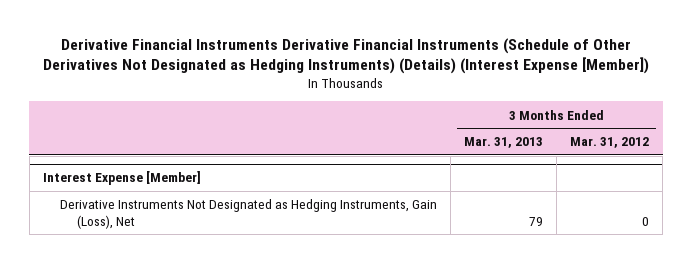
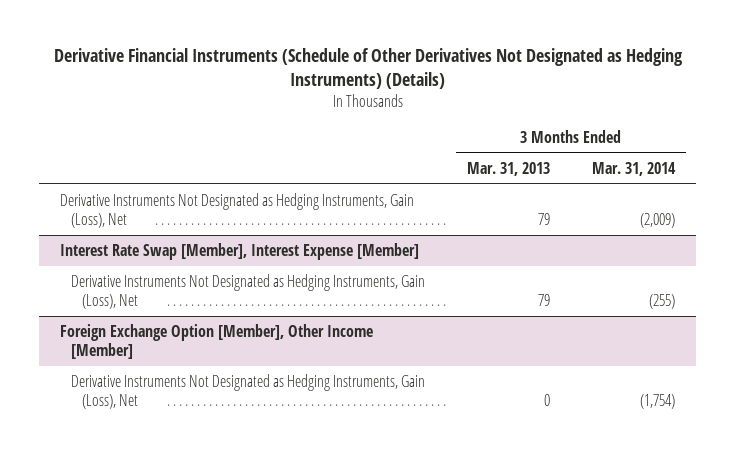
[42,37,649,75] Derivative Financial Instruments Derivative Financial Instruments (Schedule of Other Derivatives Not Designated as Hedging Instruments) (Details) (Interest Expense [Member]) -> [53,48,683,90] Derivative Financial Instruments (Schedule of Other Derivatives Not Designated as Hedging Instruments) (Details)
[570,137,650,149] Mar. 31, 2012 -> none
none -> [592,161,677,176] Mar. 31, 2014
[42,171,201,186] Interest Expense [Member] -> none
none -> [59,242,419,260] Interest Rate Swap [Member], Interest Expense [Member]
none -> [70,273,425,309] Derivative Instruments Not Designated as Hedging Instruments, Gain (Loss), Net
none -> [59,323,373,359] Foreign Exchange Option [Member], Other Income [Member]
none -> [70,373,425,409] Derivative Instruments Not Designated as Hedging Instruments, Gain (Loss), Net

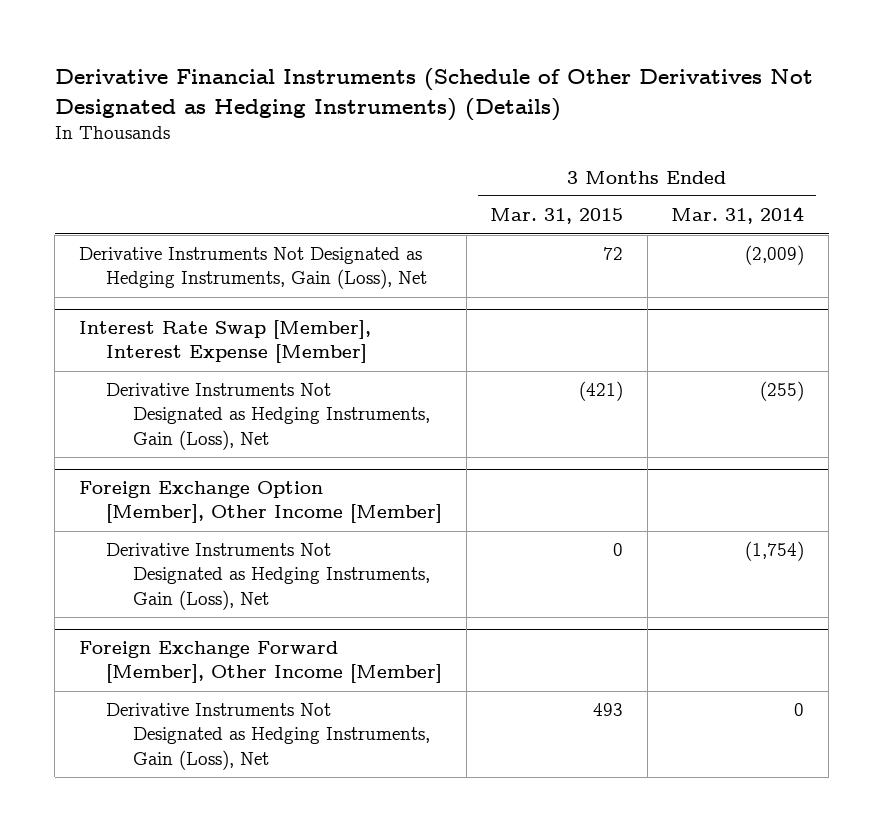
[467,161,551,176] Mar. 31, 2013 -> none
none -> [490,208,624,225] Mar. 31, 2015
none -> [78,641,443,684] Foreign Exchange Forward [Member], Other Income [Member]
none -> [106,703,431,770] Derivative Instruments Not Designated as Hedging Instruments, Gain (Loss), Net

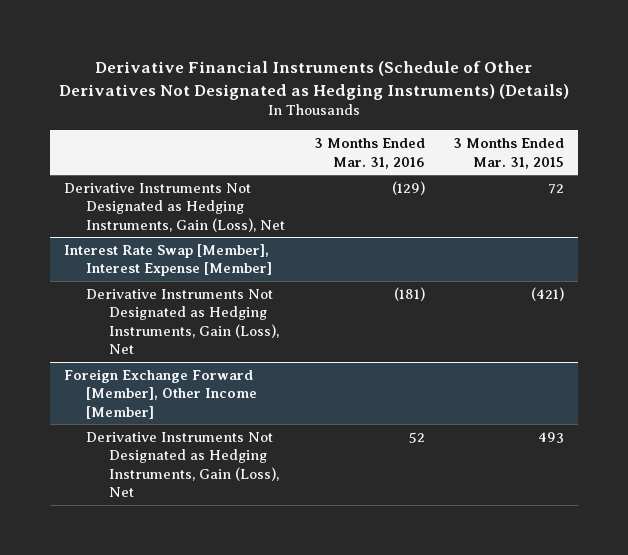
[671,206,805,225] Mar. 31, 2014 -> none
none -> [313,138,425,169] 3 Months Ended Mar. 31, 2016
[78,481,443,524] Foreign Exchange Option [Member], Other Income [Member] -> none
[106,543,431,610] Derivative Instruments Not Designated as Hedging Instruments, Gain (Loss), Net -> none

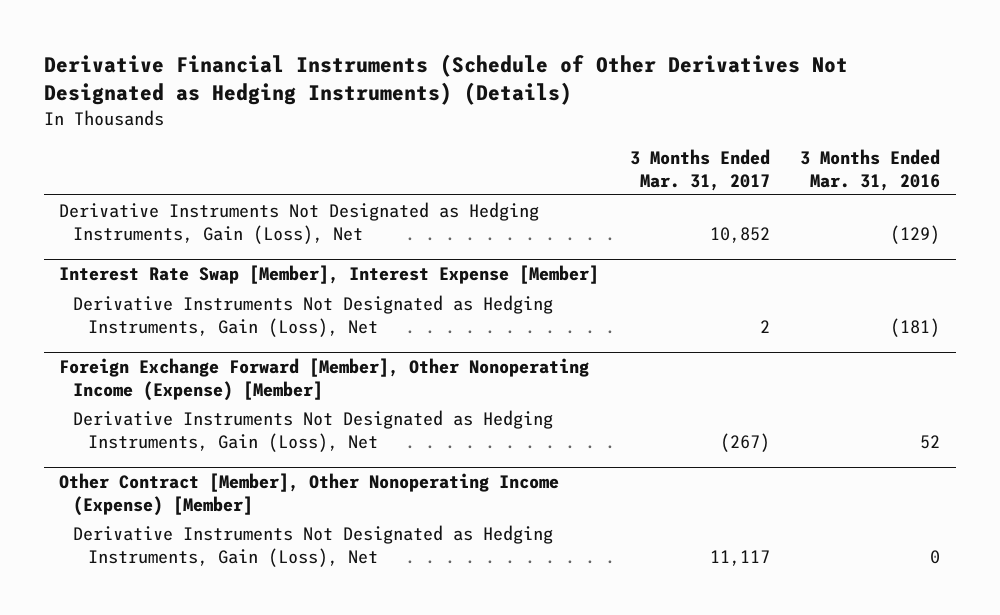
[452,138,564,169] 3 Months Ended Mar. 31, 2015 -> none
none -> [629,148,770,191] 3 Months Ended Mar. 31, 2017
[63,369,258,419] Foreign Exchange Forward [Member], Other Income [Member] -> [59,358,590,402] Foreign Exchange Forward [Member], Other Nonoperating Income (Expense) [Member]
none -> [59,473,560,517] Other Contract [Member], Other Nonoperating Income (Expense) [Member]
none -> [73,524,554,567] Derivative Instruments Not Designated as Hedging Instruments, Gain (Loss), Net

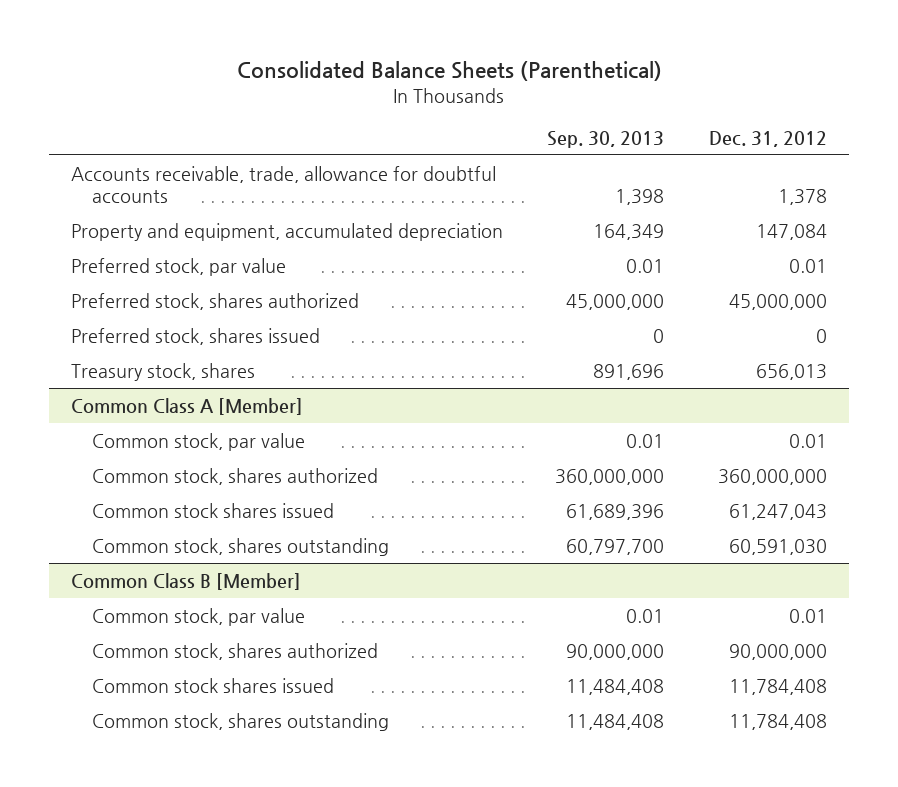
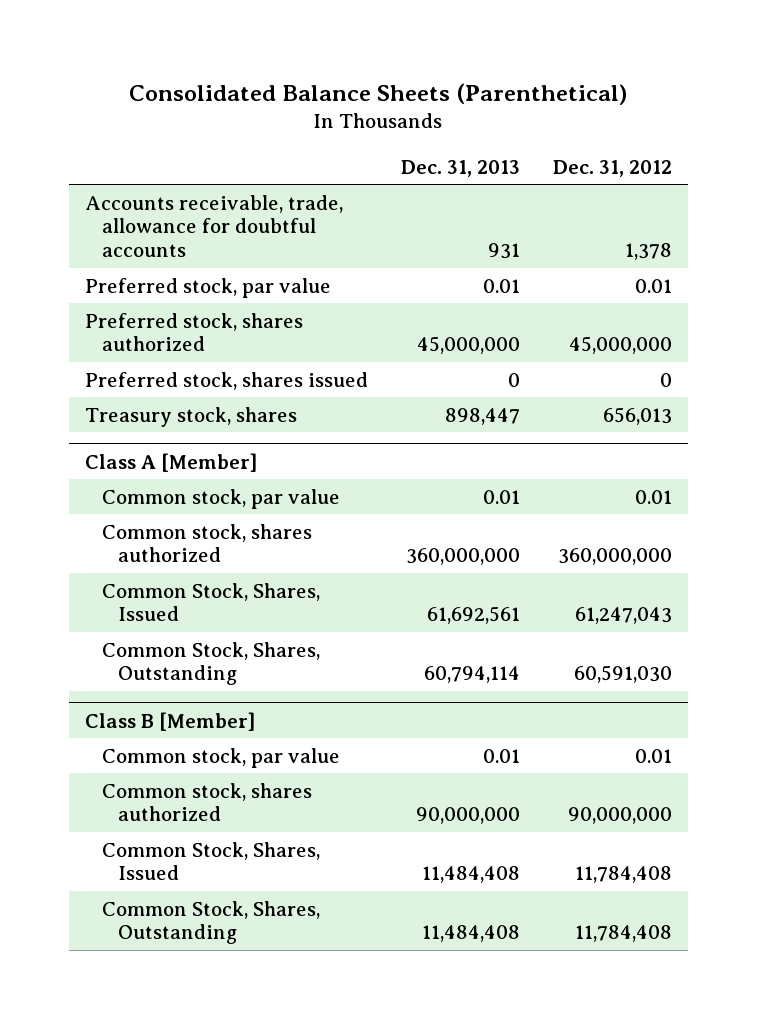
[547,130,665,148] Sep. 30, 2013 -> none
none -> [400,159,520,177] Dec. 31, 2013
[71,222,504,241] Property and equipment, accumulated depreciation -> none
[71,397,304,415] Common Class A [Member] -> [85,452,258,472] Class A [Member]
[92,502,335,518] Common stock shares issued -> [101,582,320,622] Common Stock, Shares, Issued
[92,537,390,556] Common stock, shares outstanding -> [101,641,320,686] Common Stock, Shares, Outstanding
[71,572,302,590] Common Class B [Member] -> [85,711,256,731] Class B [Member]
[92,677,335,693] Common stock shares issued -> [101,841,320,881] Common Stock, Shares, Issued
[92,712,390,731] Common stock, shares outstanding -> [101,900,320,945] Common Stock, Shares, Outstanding

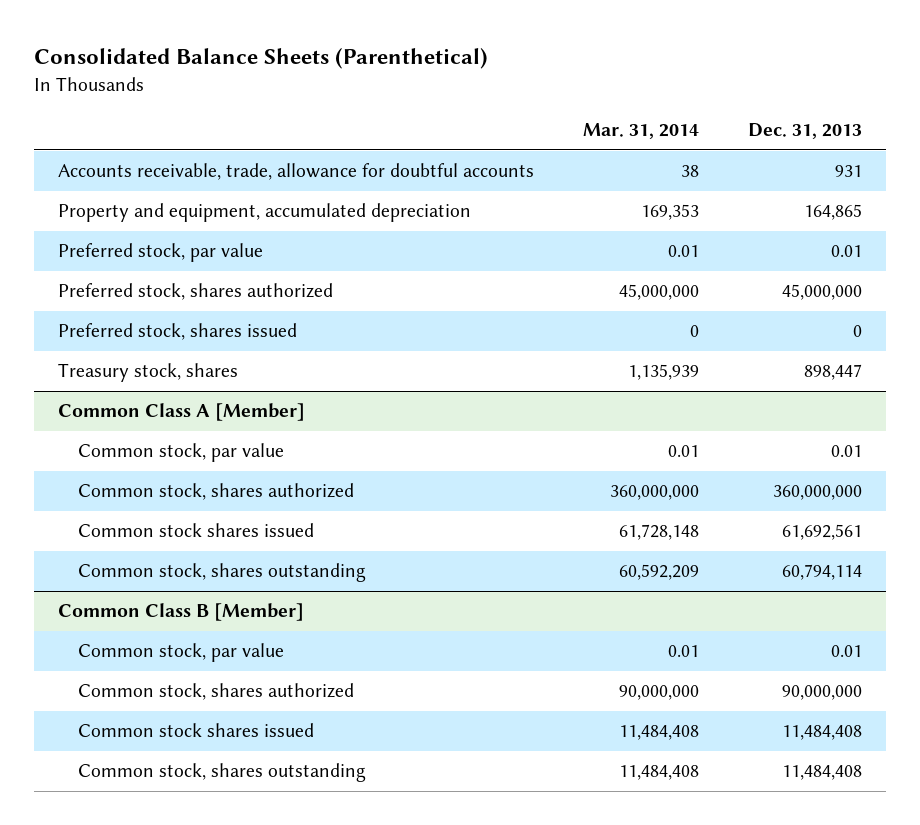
[552,159,672,177] Dec. 31, 2012 -> none
none -> [582,123,699,140] Mar. 31, 2014
none -> [58,203,472,223] Property and equipment, accumulated depreciation
[85,452,258,472] Class A [Member] -> [58,403,306,422] Common Class A [Member]
[101,582,320,622] Common Stock, Shares, Issued -> [78,523,315,538] Common stock shares issued
[101,641,320,686] Common Stock, Shares, Outstanding -> [78,563,367,583] Common stock, shares outstanding
[85,711,256,731] Class B [Member] -> [58,603,305,622] Common Class B [Member]
[101,841,320,881] Common Stock, Shares, Issued -> [78,723,315,738] Common stock shares issued
[101,900,320,945] Common Stock, Shares, Outstanding -> [78,763,367,783] Common stock, shares outstanding

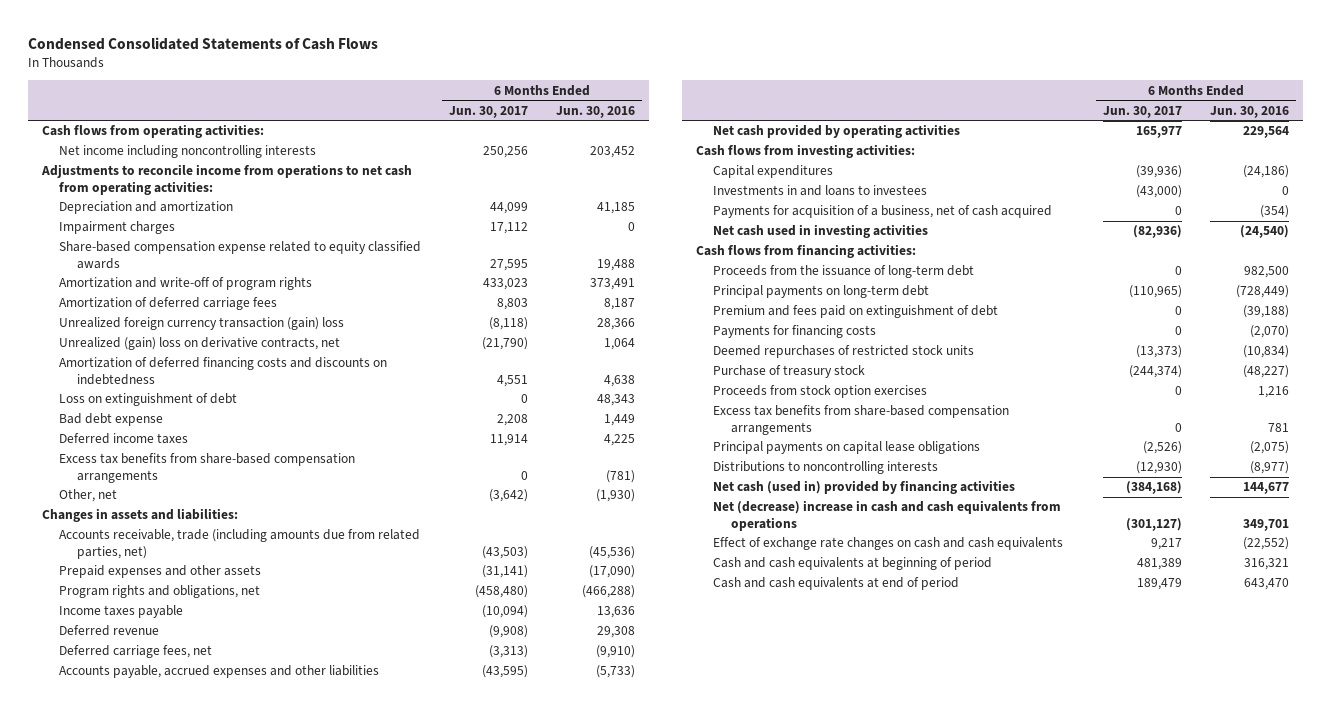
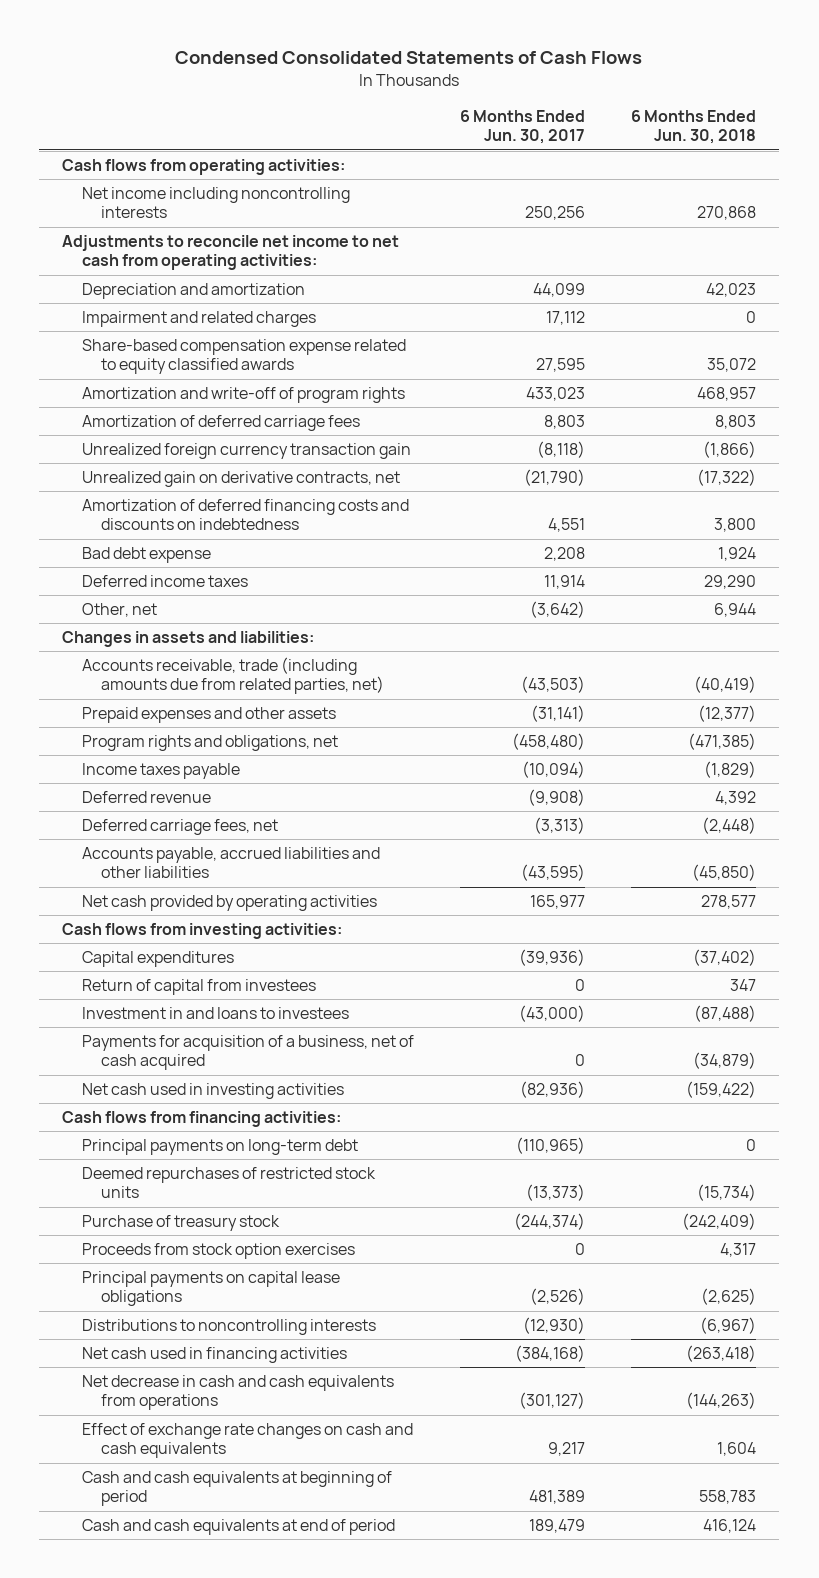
[555,105,635,118] Jun. 30, 2016 -> none
none -> [631,110,757,145] 6 Months Ended Jun. 30, 2018
[40,164,412,195] Adjustments to reconcile income from operations to net cash from operating activities: -> [62,235,400,271] Adjustments to reconcile net income to net cash from operating activities:
[59,221,176,235] Impairment charges -> [81,311,316,328] Impairment and related charges
[59,317,345,331] Unrealized foreign currency transaction (gain) loss -> [81,443,411,460] Unrealized foreign currency transaction gain
[59,337,341,351] Unrealized (gain) loss on derivative contracts, net -> [81,471,400,488] Unrealized gain on derivative contracts, net
[59,393,238,407] Loss on extinguishment of debt -> none
[59,453,356,483] Excess tax benefits from share-based compensation arrangements -> none
[59,665,380,679] Accounts payable, accrued expenses and other liabilities -> [81,847,380,879] Accounts payable, accrued liabilities and other liabilities
none -> [81,979,316,996] Return of capital from investees
[713,185,928,197] Investments in and loans to investees -> [81,1007,349,1020] Investment in and loans to investees
[713,265,975,279] Proceeds from the issuance of long-term debt -> none
[713,305,999,319] Premium and fees paid on extinguishment of debt -> none
[713,325,877,339] Payments for financing costs -> none
[713,405,1010,435] Excess tax benefits from share-based compensation arrangements -> none
[713,480,1016,495] Net cash (used in) provided by financing activities -> [81,1347,347,1364] Net cash used in financing activities
[713,500,1062,531] Net (decrease) increase in cash and cash equivalents from operations -> [81,1375,394,1411] Net decrease in cash and cash equivalents from operations

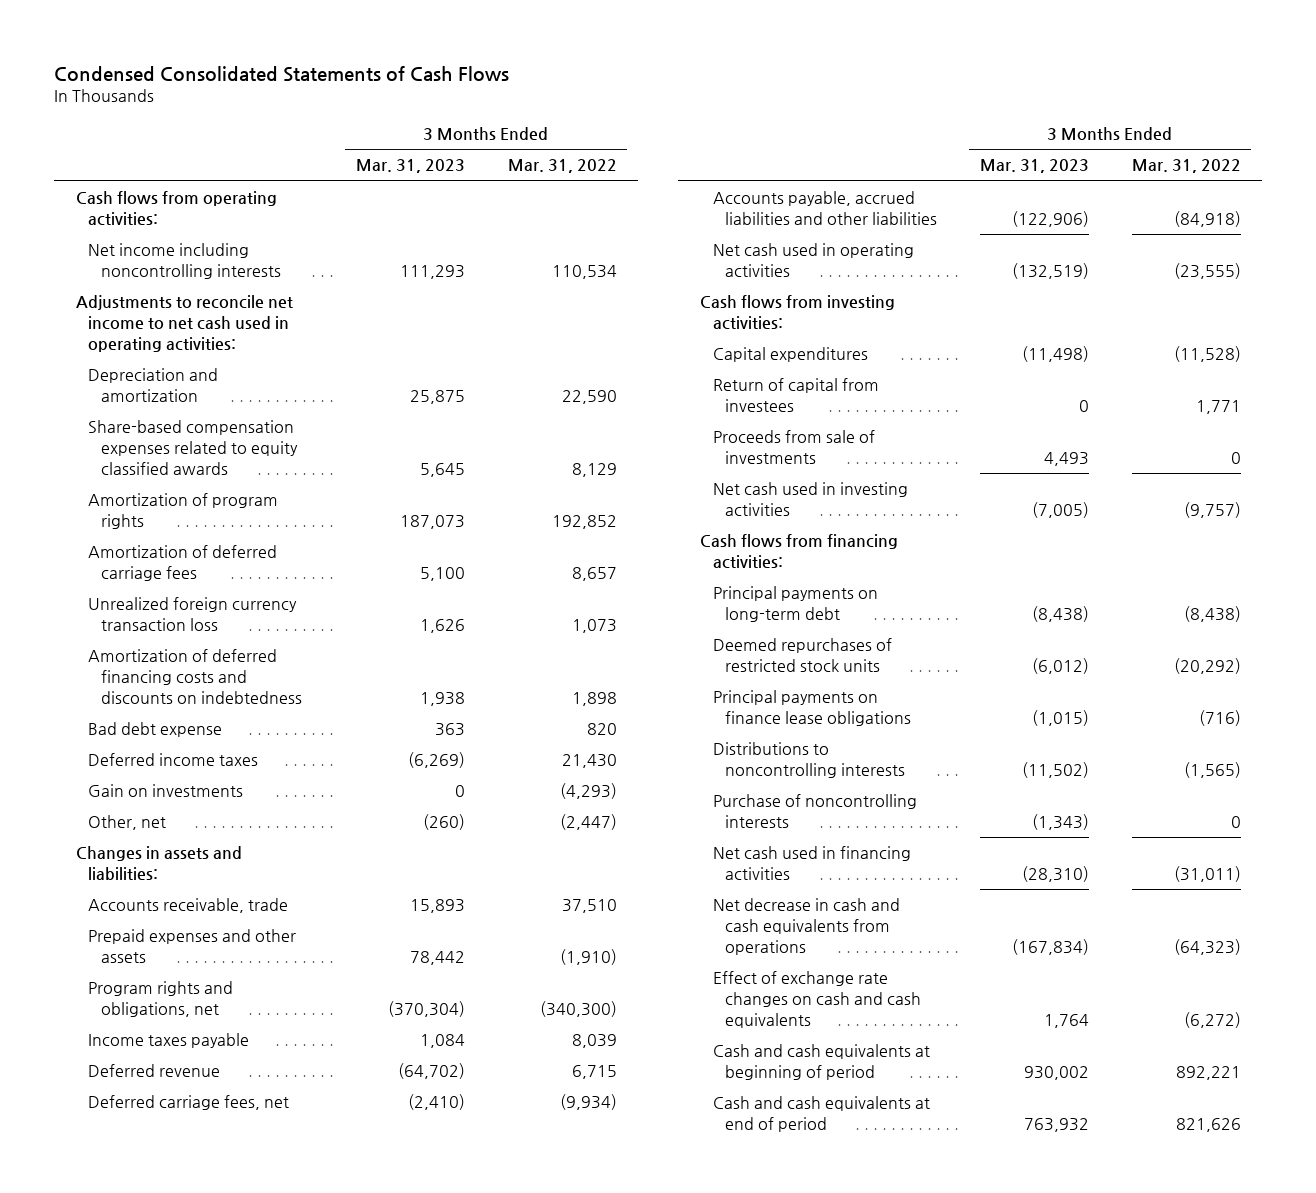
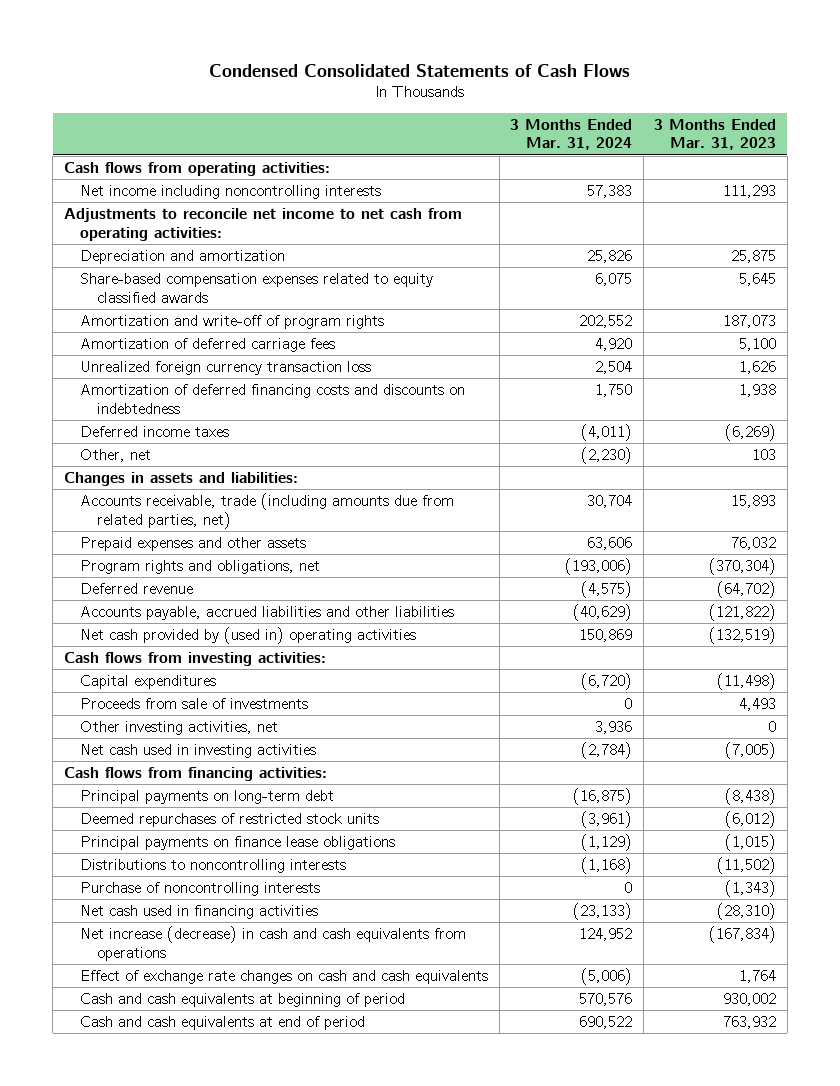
[507,159,617,174] Mar. 31, 2022 -> none
none -> [510,118,633,151] 3 Months Ended Mar. 31, 2024
[75,295,293,353] Adjustments to reconcile net income to net cash used in operating activities: -> [63,208,462,241] Adjustments to reconcile net income to net cash from operating activities:
[88,493,279,530] Amortization of program rights -> [80,315,385,330] Amortization and write-off of program rights
[88,722,223,738] Bad debt expense -> none
[88,784,244,798] Gain on investments -> none
[422,814,465,831] (260) -> [752,449,777,461] 103
[88,898,289,914] Accounts receivable, trade -> [80,493,455,529] Accounts receivable, trade (including amounts due from related parties, net)
[409,951,465,966] 78,442 -> [731,537,777,551] 76,032
[88,1033,250,1049] Income taxes payable -> none
[88,1095,290,1111] Deferred carriage fees, net -> none
[1011,211,1089,228] (122,906) -> [709,604,777,622] (121,822)
[712,243,914,278] Net cash used in operating activities -> [80,627,417,645] Net cash provided by (used in) operating activities
[712,378,879,413] Return of capital from investees -> none
none -> [80,721,279,736] Other investing activities, net
[712,898,900,956] Net decrease in cash and cash equivalents from operations -> [80,926,467,961] Net increase (decrease) in cash and cash equivalents from operations

